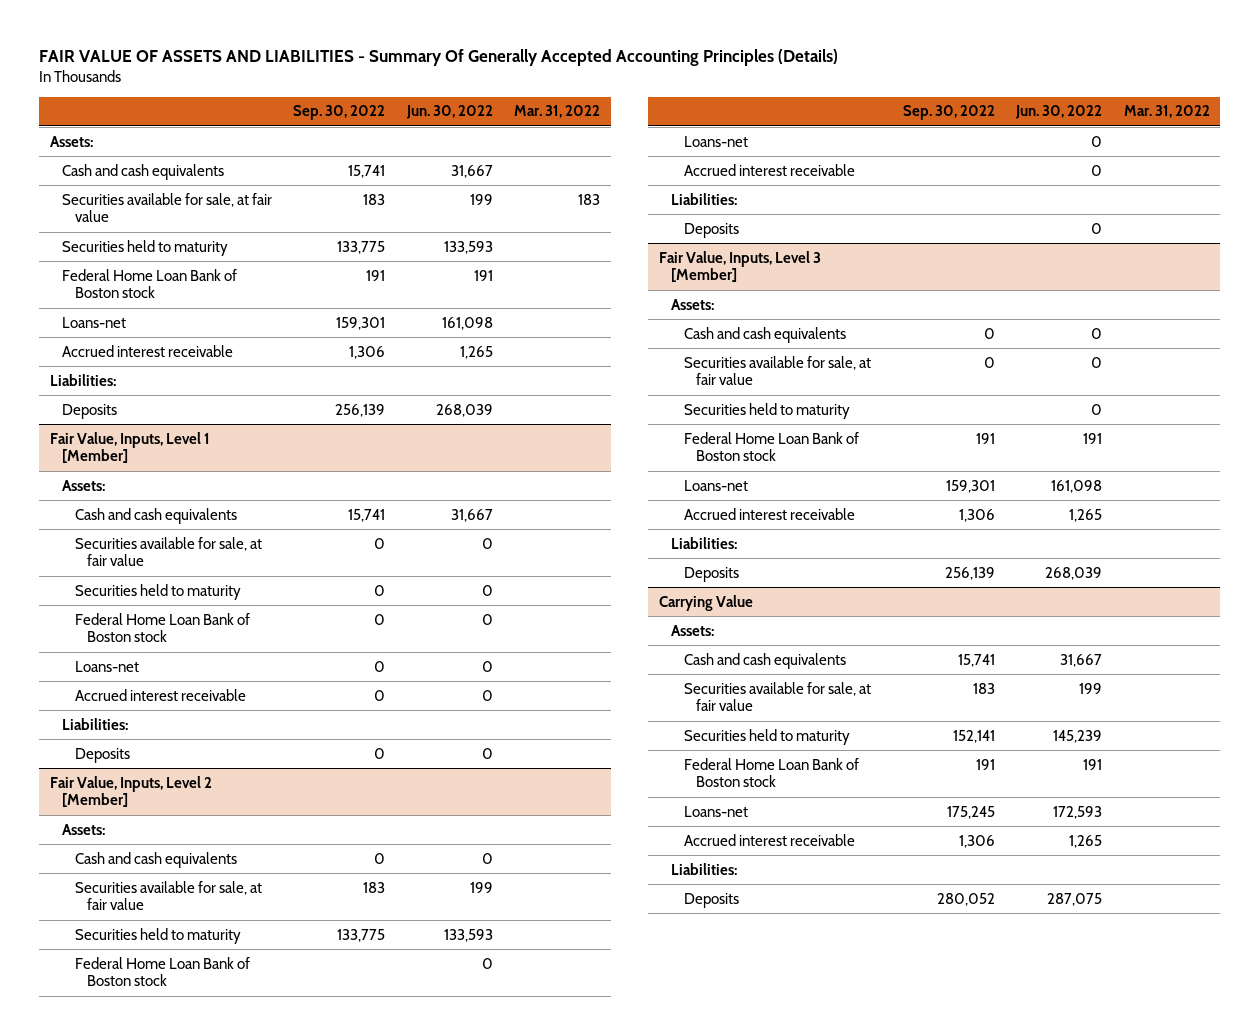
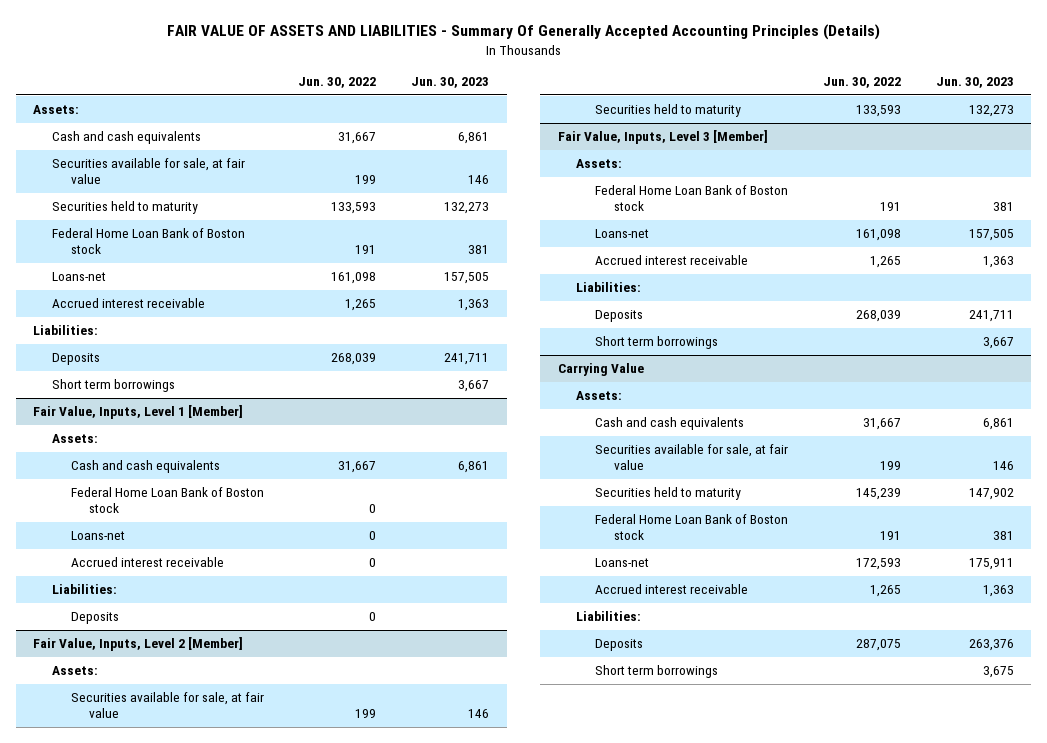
[293,105,386,121] Sep. 30, 2022 -> none
[514,105,601,119] Mar. 31, 2022 -> none
none -> [411,76,490,88] Jun. 30, 2023
none -> [51,379,175,393] Short term borrowings
[74,536,262,567] Securities available for sale, at fair value -> none
[74,583,241,600] Securities held to maturity -> none
[74,851,237,868] Cash and cash equivalents -> none
[74,956,250,987] Federal Home Loan Bank of Boston stock -> none
[683,135,748,147] Loans-net -> none
[683,163,855,176] Accrued interest receivable -> none
[671,192,738,205] Liabilities: -> none
[683,222,739,238] Deposits -> none
[683,326,846,343] Cash and cash equivalents -> none
[683,355,871,386] Securities available for sale, at fair value -> none
[683,402,850,419] Securities held to maturity -> none
none -> [595,336,719,350] Short term borrowings
none -> [595,665,719,679] Short term borrowings

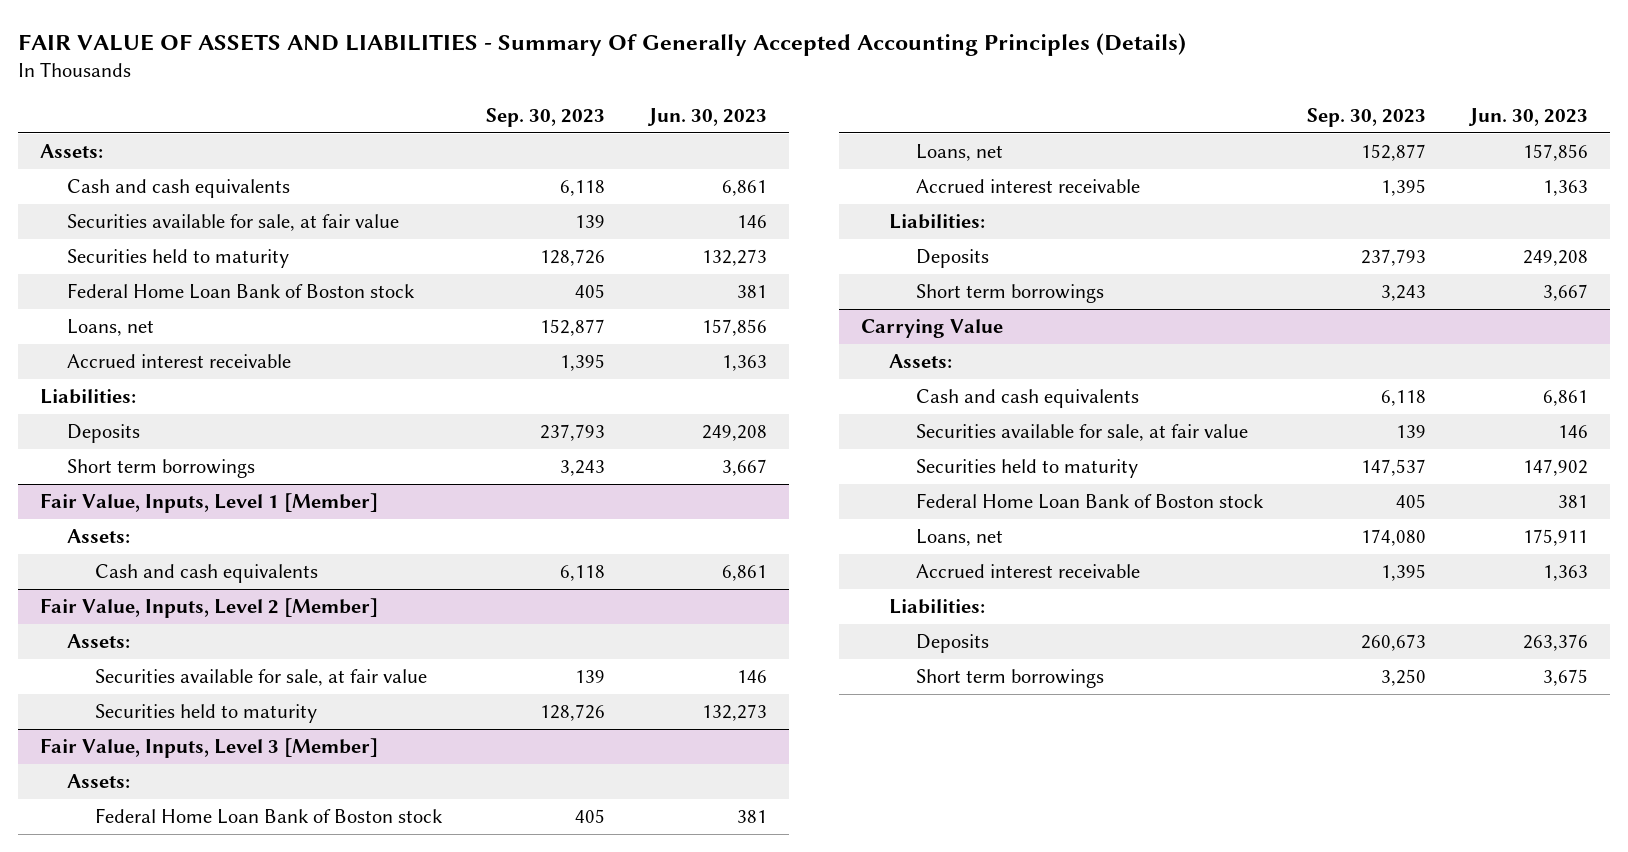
[298,76,377,88] Jun. 30, 2022 -> none
none -> [485,107,605,127] Sep. 30, 2023
[51,272,106,282] Loans-net -> [67,319,155,337] Loans, net
[444,272,490,285] 157,505 -> [701,319,767,337] 157,856
[444,353,490,366] 241,711 -> [701,425,767,442] 249,208
[70,487,264,514] Federal Home Loan Bank of Boston stock -> none
[70,531,125,541] Loans-net -> none
[70,557,224,568] Accrued interest receivable -> none
[51,584,117,595] Liabilities: -> none
[70,612,119,625] Deposits -> none
[595,229,650,239] Loans-net -> [916,144,1004,162] Loans, net
[968,229,1014,242] 157,505 -> [1522,144,1588,162] 157,856
[968,310,1014,323] 241,711 -> [1522,250,1588,267] 249,208
[595,558,650,568] Loans-net -> [916,529,1004,547] Loans, net

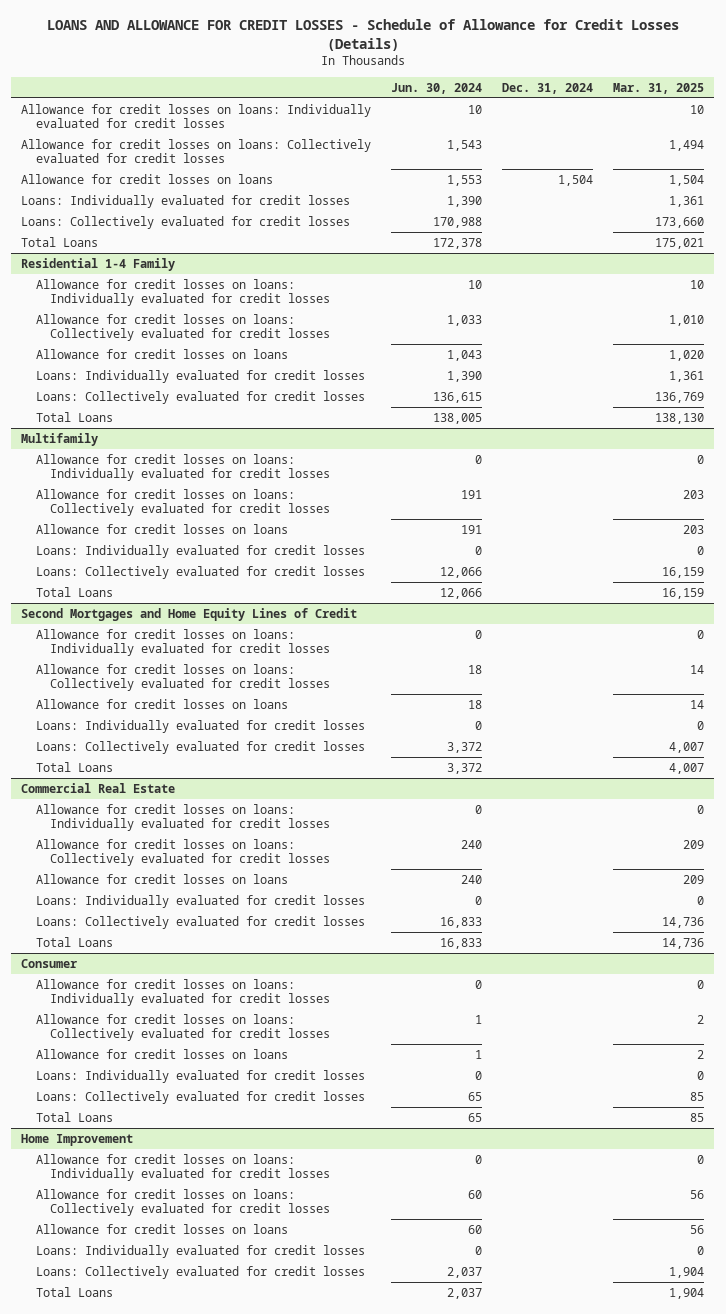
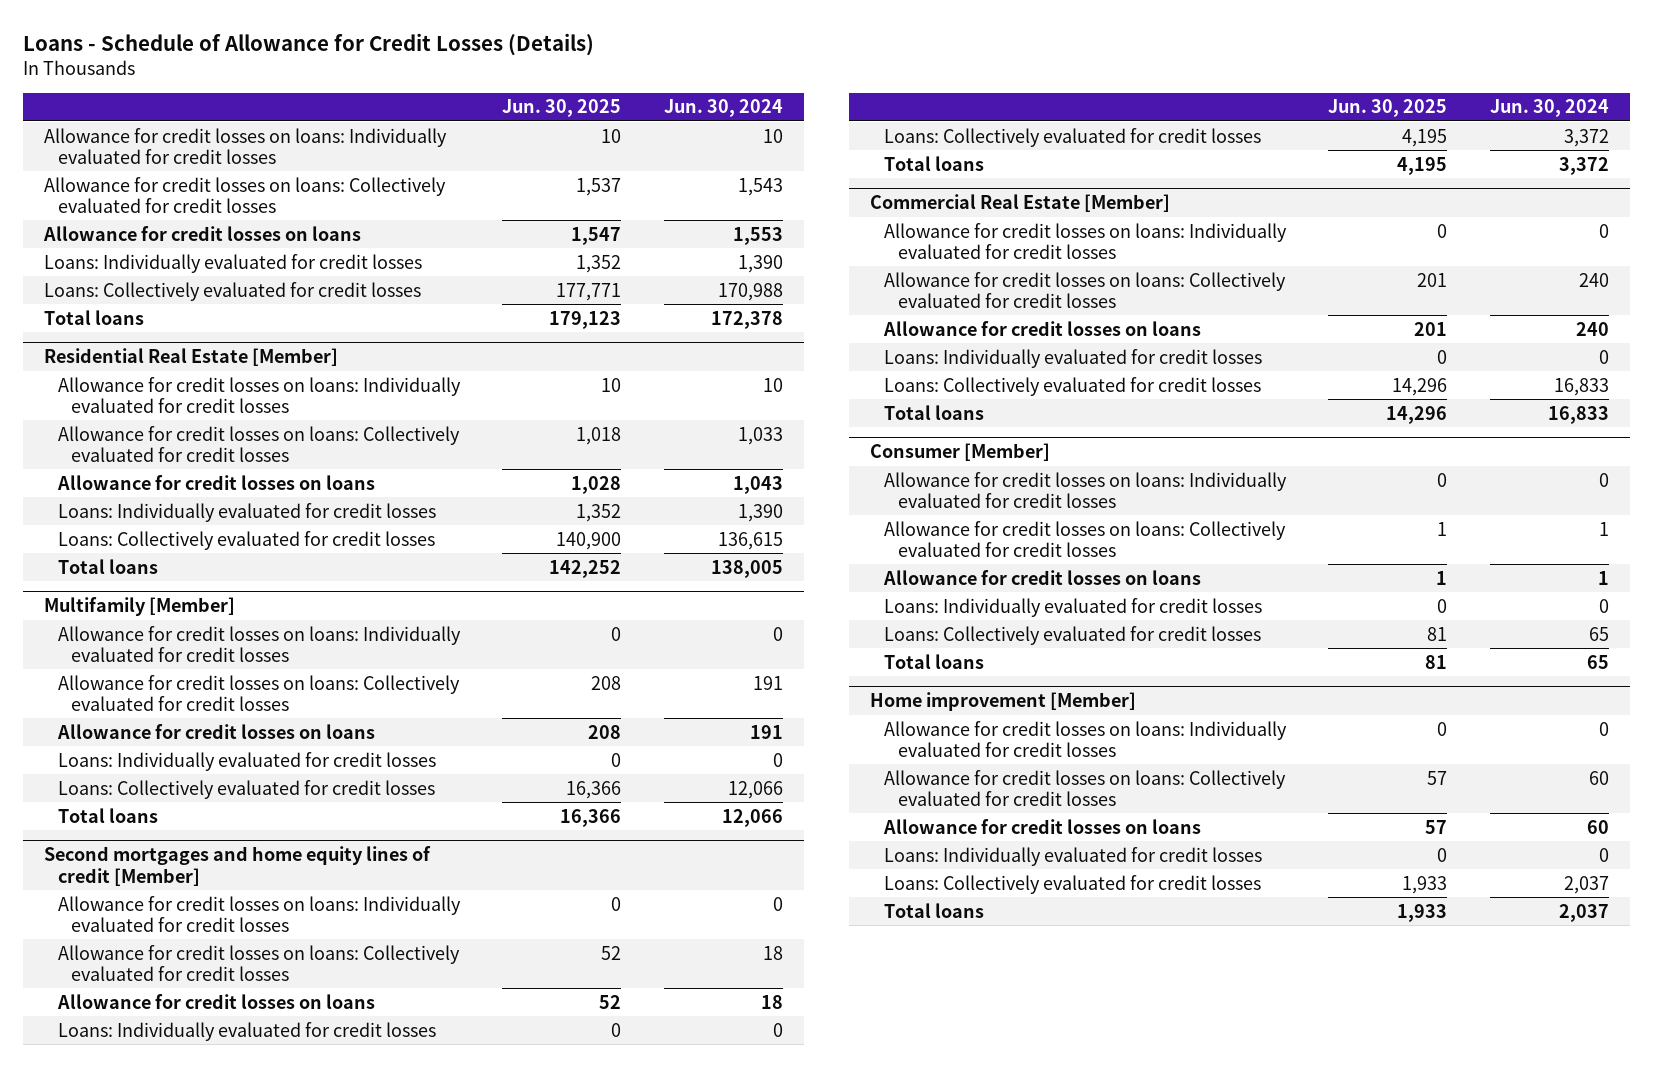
[46,18,679,51] LOANS AND ALLOWANCE FOR CREDIT LOSSES - Schedule of Allowance for Credit Losses (Details) -> [22,32,594,56] Loans - Schedule of Allowance for Credit Losses (Details)
[502,82,594,94] Dec. 31, 2024 -> none
[613,82,705,94] Mar. 31, 2025 -> none
none -> [502,99,622,118] Jun. 30, 2025
[21,236,99,247] Total Loans -> [43,309,144,325] Total loans
[21,257,176,271] Residential 1-4 Family -> [43,348,338,367] Residential Real Estate [Member]
[35,411,113,422] Total Loans -> [57,558,158,574] Total loans
[21,432,99,446] Multifamily -> [43,597,235,617] Multifamily [Member]
[35,586,113,597] Total Loans -> [57,807,158,823] Total loans
[21,607,358,621] Second Mortgages and Home Equity Lines of Credit -> [43,846,431,886] Second mortgages and home equity lines of credit [Member]
[35,761,113,772] Total Loans -> [883,155,984,171] Total loans
[21,782,176,793] Commercial Real Estate -> [869,194,1170,213] Commercial Real Estate [Member]
[35,936,113,947] Total Loans -> [883,404,984,420] Total loans
[21,958,78,968] Consumer -> [869,443,1050,462] Consumer [Member]
[35,1111,113,1122] Total Loans -> [883,653,984,669] Total loans
[21,1133,134,1146] Home Improvement -> [869,692,1136,712] Home improvement [Member]
[35,1286,113,1297] Total Loans -> [883,902,984,918] Total loans

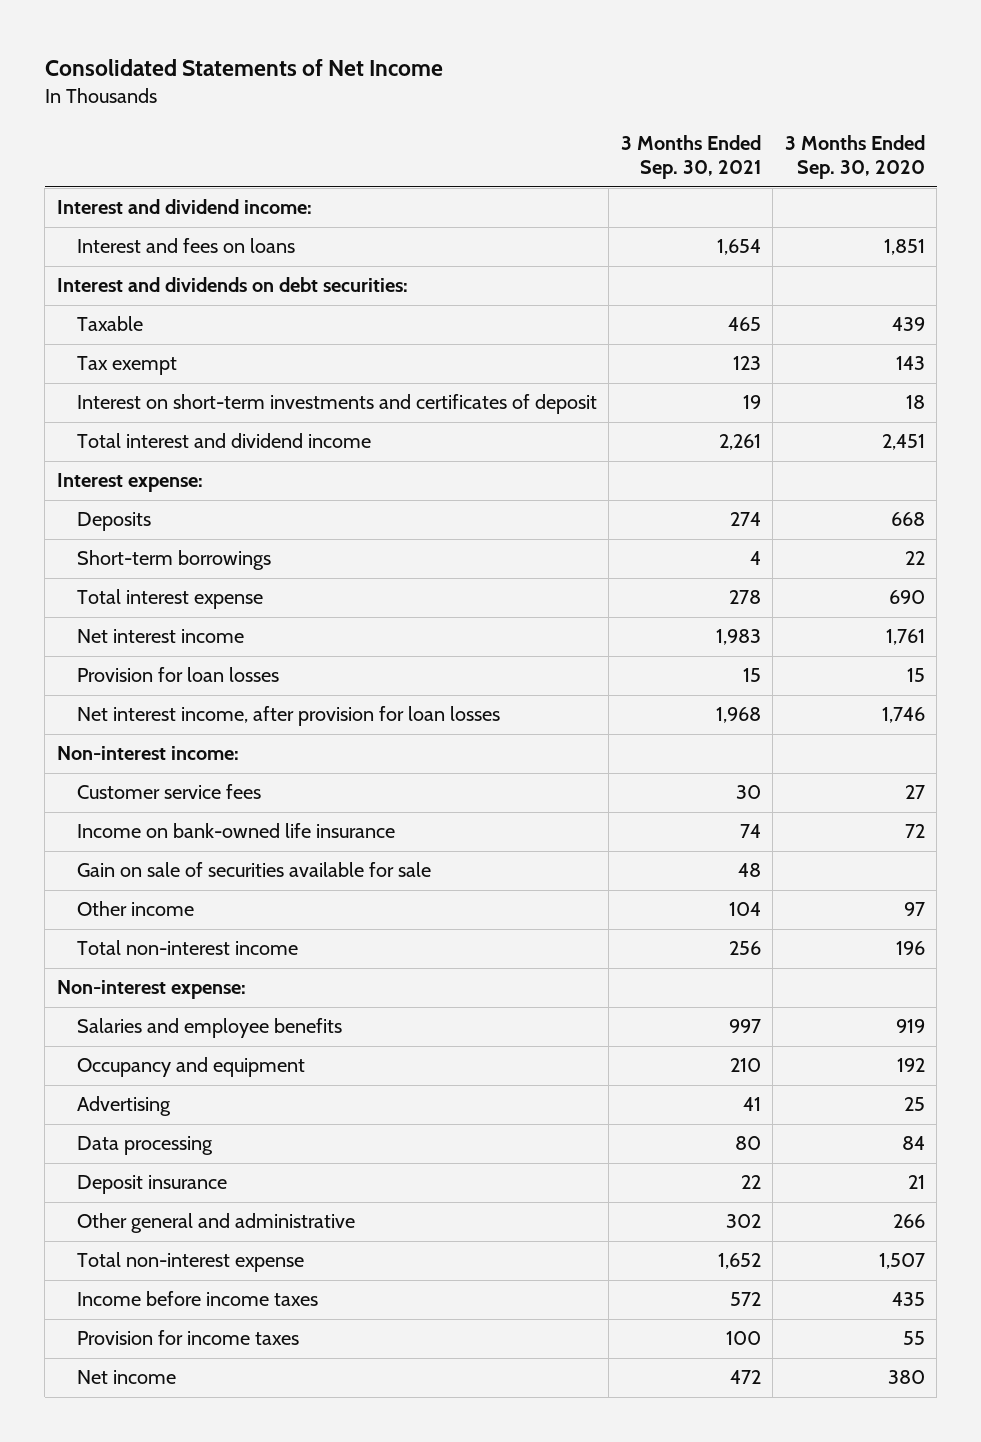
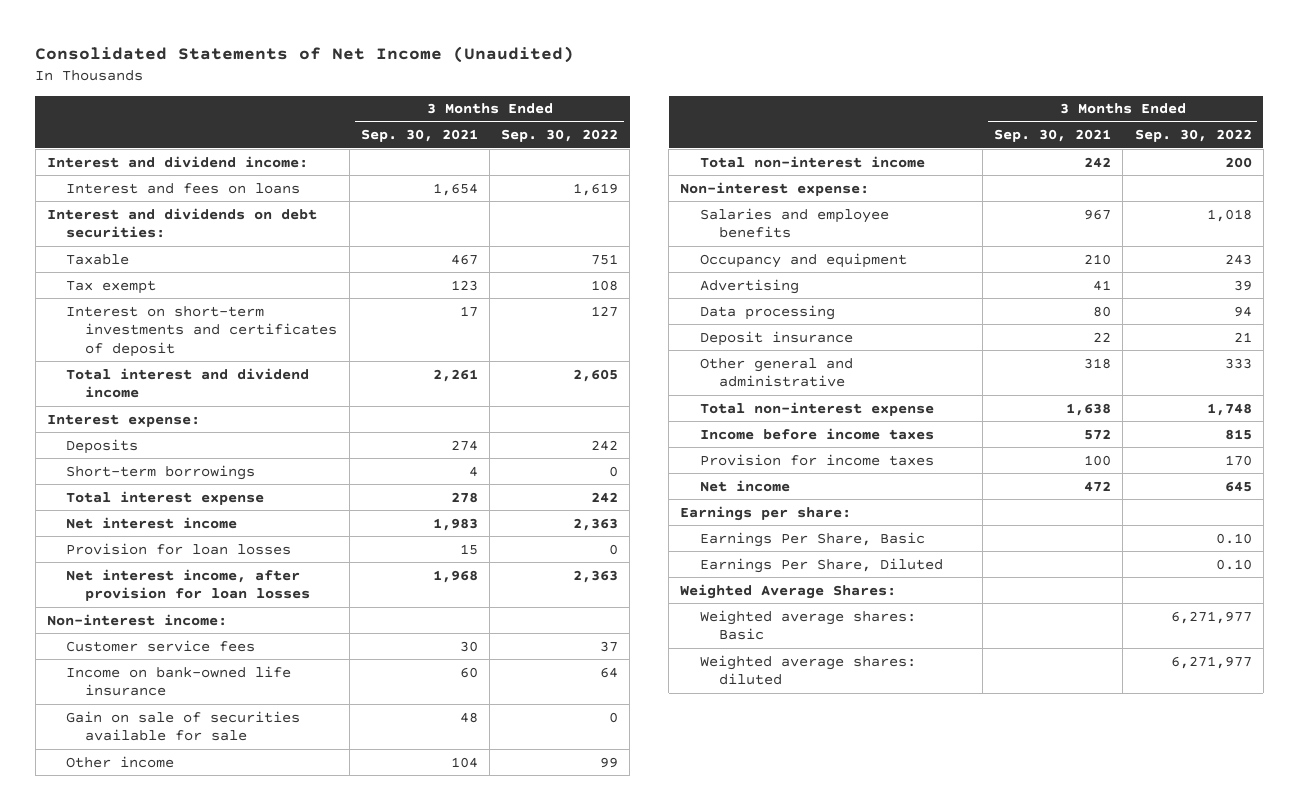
[44,58,443,76] Consolidated Statements of Net Income -> [35,46,575,64] Consolidated Statements of Net Income (Unaudited)
[784,134,925,180] 3 Months Ended Sep. 30, 2020 -> none
none -> [501,129,619,143] Sep. 30, 2022
[727,317,761,332] 465 -> [450,253,478,265] 467
[742,395,761,410] 19 -> [459,305,478,317] 17
[739,824,761,839] 74 -> [459,666,478,678] 60
[728,941,761,956] 256 -> [1084,156,1112,167] 242
[728,1019,761,1034] 997 -> [1084,208,1112,220] 967
[725,1214,761,1229] 302 -> [1084,357,1112,369] 318
[717,1253,761,1270] 1,652 -> [1066,402,1112,416] 1,638
none -> [680,505,852,521] Earnings per share:
none -> [699,531,925,547] Earnings Per Share, Basic
none -> [699,557,943,573] Earnings Per Share, Diluted
none -> [680,583,897,599] Weighted Average Shares:
none -> [699,609,916,641] Weighted average shares: Basic
none -> [699,654,916,686] Weighted average shares: diluted

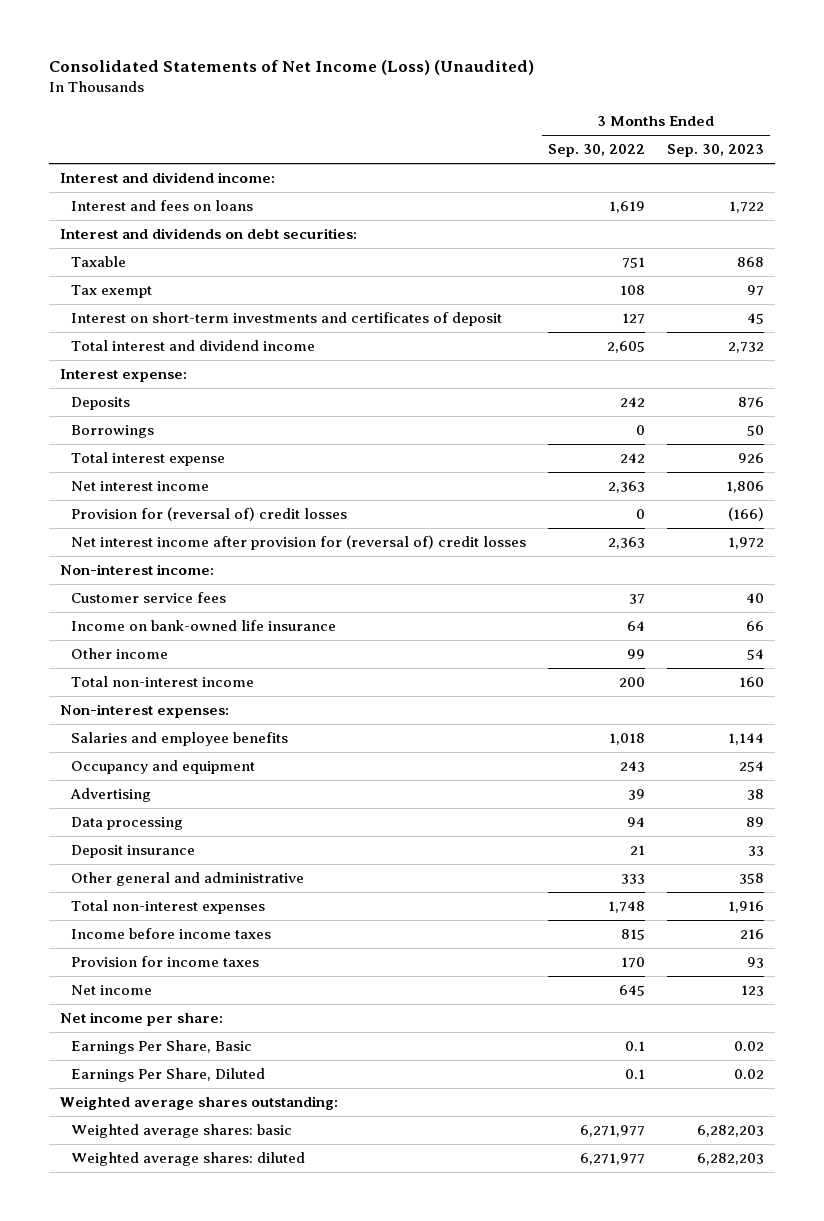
[35,46,575,64] Consolidated Statements of Net Income (Unaudited) -> [48,59,534,75] Consolidated Statements of Net Income (Loss) (Unaudited)
[360,129,478,143] Sep. 30, 2021 -> none
none -> [667,144,765,158] Sep. 30, 2023
[66,464,256,480] Short-term borrowings -> [70,425,154,439] Borrowings
[66,542,292,555] Provision for loan losses -> [70,507,347,522] Provision for (reversal of) credit losses
[66,568,311,602] Net interest income, after provision for loan losses -> [70,535,526,551] Net interest income after provision for (reversal of) credit losses
[66,710,301,742] Gain on sale of securities available for sale -> none
[680,181,870,196] Non-interest expense: -> [59,704,229,719] Non-interest expenses:
[699,401,934,416] Total non-interest expense -> [70,900,265,915] Total non-interest expenses
[680,505,852,521] Earnings per share: -> [59,1012,223,1027] Net income per share:
[1215,532,1252,544] 0.10 -> [624,1041,645,1052] 0.1
[1215,558,1252,570] 0.10 -> [624,1069,645,1080] 0.1
[680,583,897,599] Weighted Average Shares: -> [59,1096,338,1111] Weighted average shares outstanding:
[699,609,916,641] Weighted average shares: Basic -> [70,1124,292,1139] Weighted average shares: basic

